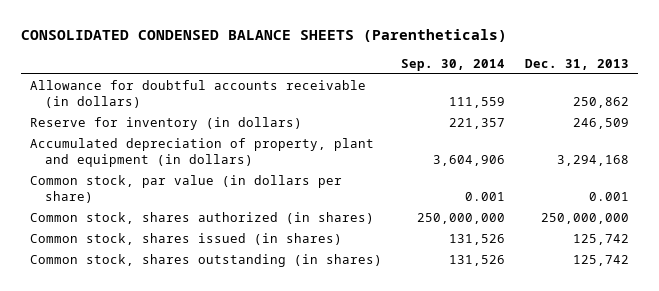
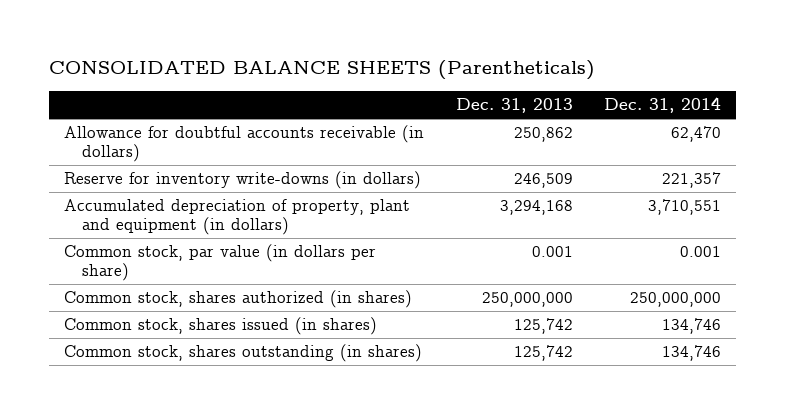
[20,29,507,43] CONSOLIDATED CONDENSED BALANCE SHEETS (Parentheticals) -> [48,60,595,81] CONSOLIDATED BALANCE SHEETS (Parentheticals)
[401,58,506,71] Sep. 30, 2014 -> none
none -> [603,97,721,114] Dec. 31, 2014
[30,116,303,130] Reserve for inventory (in dollars) -> [64,171,422,190] Reserve for inventory write-downs (in dollars)

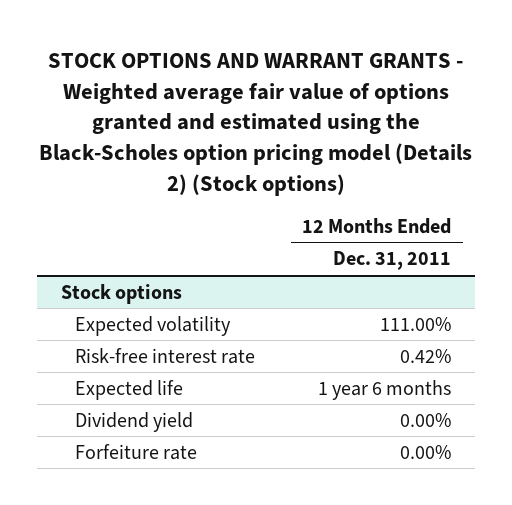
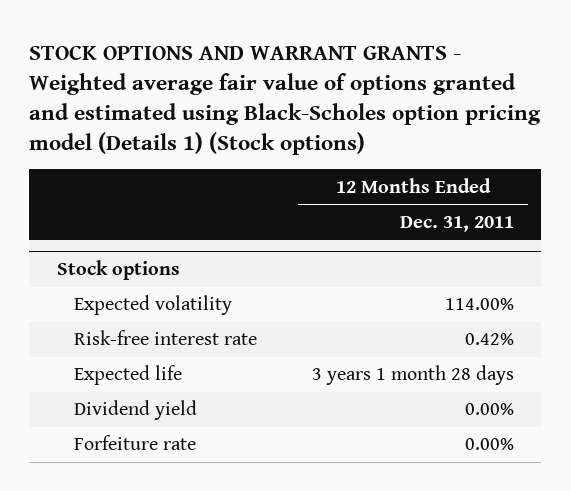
[39,52,473,196] STOCK OPTIONS AND WARRANT GRANTS - Weighted average fair value of options granted and estimated using the Black-Scholes option pricing model (Details 2) (Stock options) -> [29,44,542,155] STOCK OPTIONS AND WARRANT GRANTS - Weighted average fair value of options granted and estimated using Black-Scholes option pricing model (Details 1) (Stock options)
[380,316,452,331] 111.00% -> [444,298,514,311] 114.00%
[318,379,452,400] 1 year 6 months -> [311,365,514,386] 3 years 1 month 28 days

